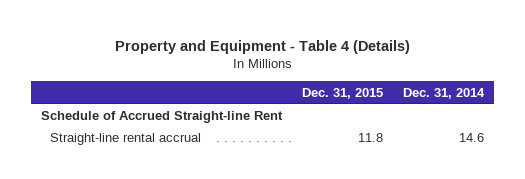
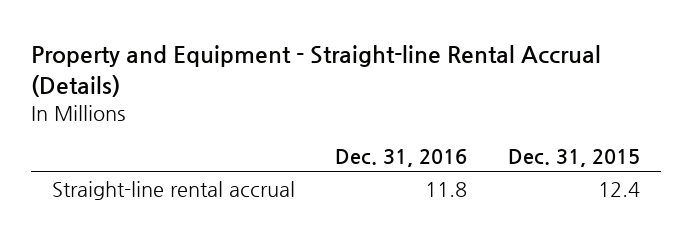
[114,40,410,55] Property and Equipment - Table 4 (Details) -> [31,44,602,97] Property and Equipment - Straight-line Rental Accrual (Details)
[403,87,486,99] Dec. 31, 2014 -> none
none -> [335,148,468,167] Dec. 31, 2016
[41,110,284,123] Schedule of Accrued Straight-line Rent -> none
[358,132,384,142] 11.8 -> [598,182,641,198] 12.4

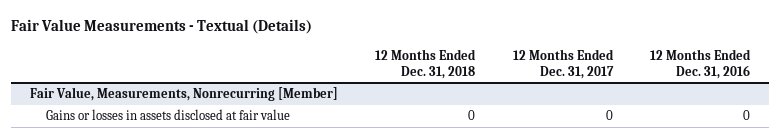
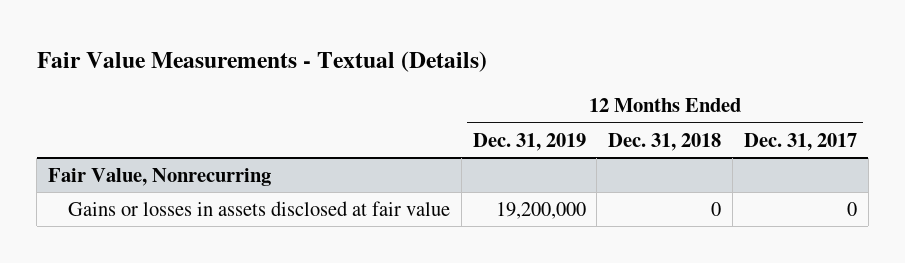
[650,48,752,79] 12 Months Ended Dec. 31, 2016 -> none
none -> [472,132,586,151] Dec. 31, 2019
[29,87,338,102] Fair Value, Measurements, Nonrecurring [Member] -> [48,167,272,186] Fair Value, Nonrecurring

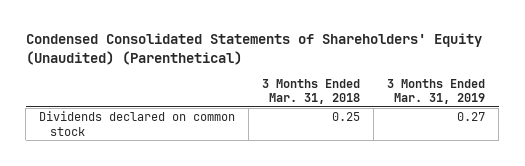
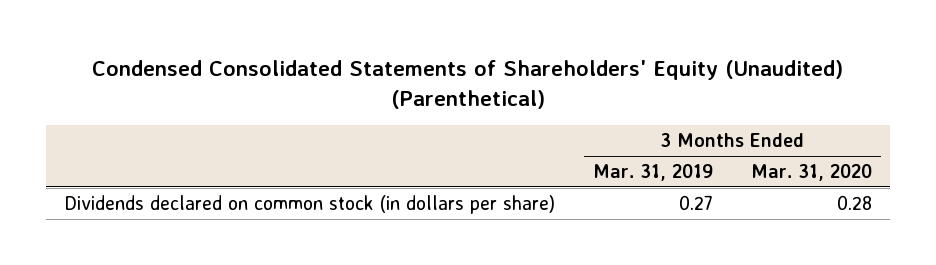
[262,78,361,105] 3 Months Ended Mar. 31, 2018 -> none
none -> [750,163,872,181] Mar. 31, 2020
[39,111,236,136] Dividends declared on common stock -> [64,194,556,214] Dividends declared on common stock (in dollars per share)

